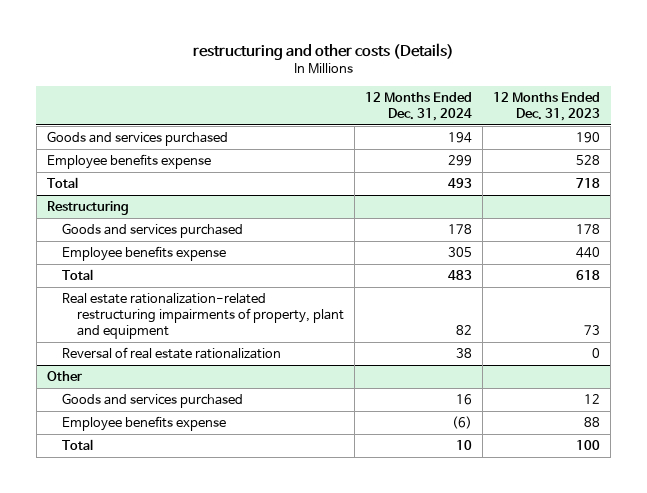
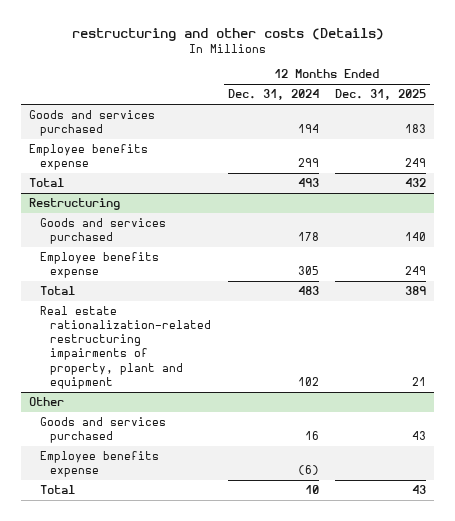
[493,91,601,121] 12 Months Ended Dec. 31, 2023 -> none
none -> [335,89,427,101] Dec. 31, 2025
[61,347,281,360] Reversal of real estate rationalization -> none
[456,324,473,335] 82 -> [297,376,319,386] 102

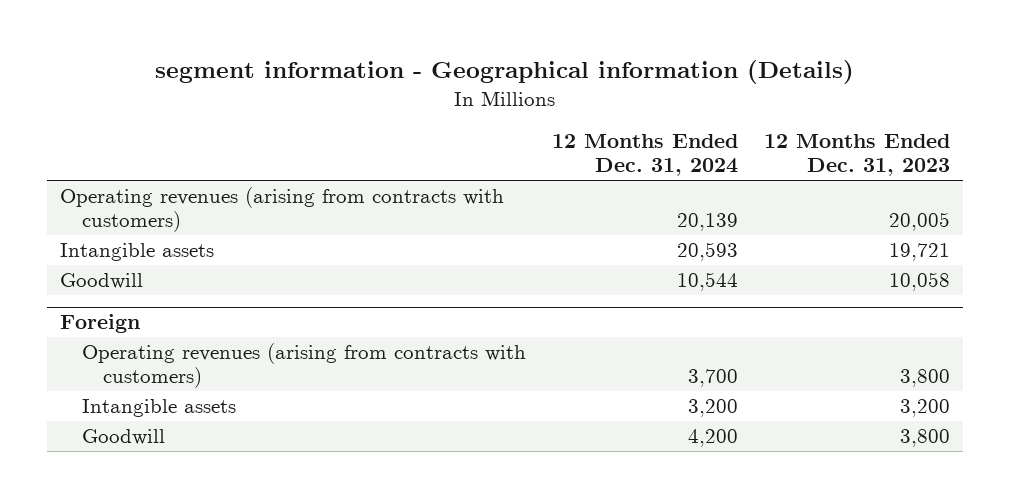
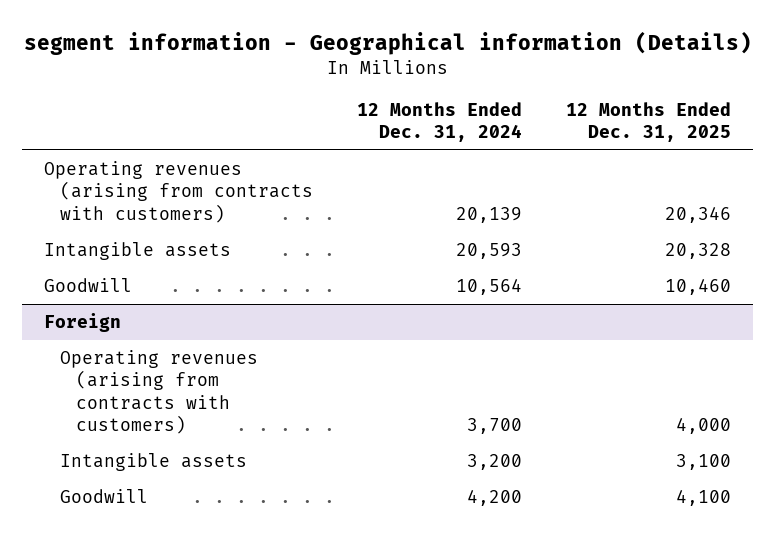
[764,134,951,177] 12 Months Ended Dec. 31, 2023 -> none
none -> [566,101,732,142] 12 Months Ended Dec. 31, 2025
[676,272,738,292] 10,544 -> [455,278,522,296] 10,564

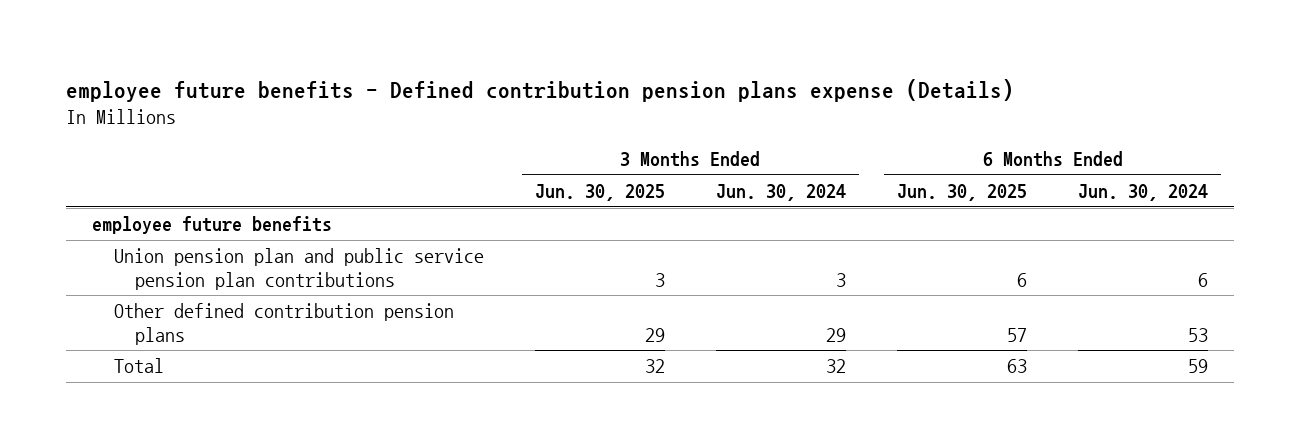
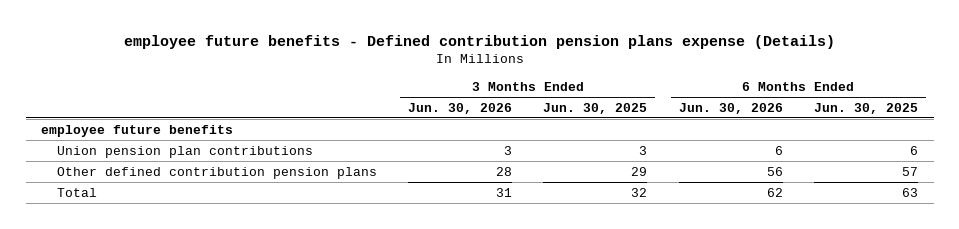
[715,184,846,202] Jun. 30, 2024 -> none
[1078,184,1209,202] Jun. 30, 2024 -> none
none -> [408,102,513,114] Jun. 30, 2026
none -> [678,102,783,114] Jun. 30, 2026
[113,248,484,290] Union pension plan and public service pension plan contributions -> [56,145,313,158] Union pension plan contributions

